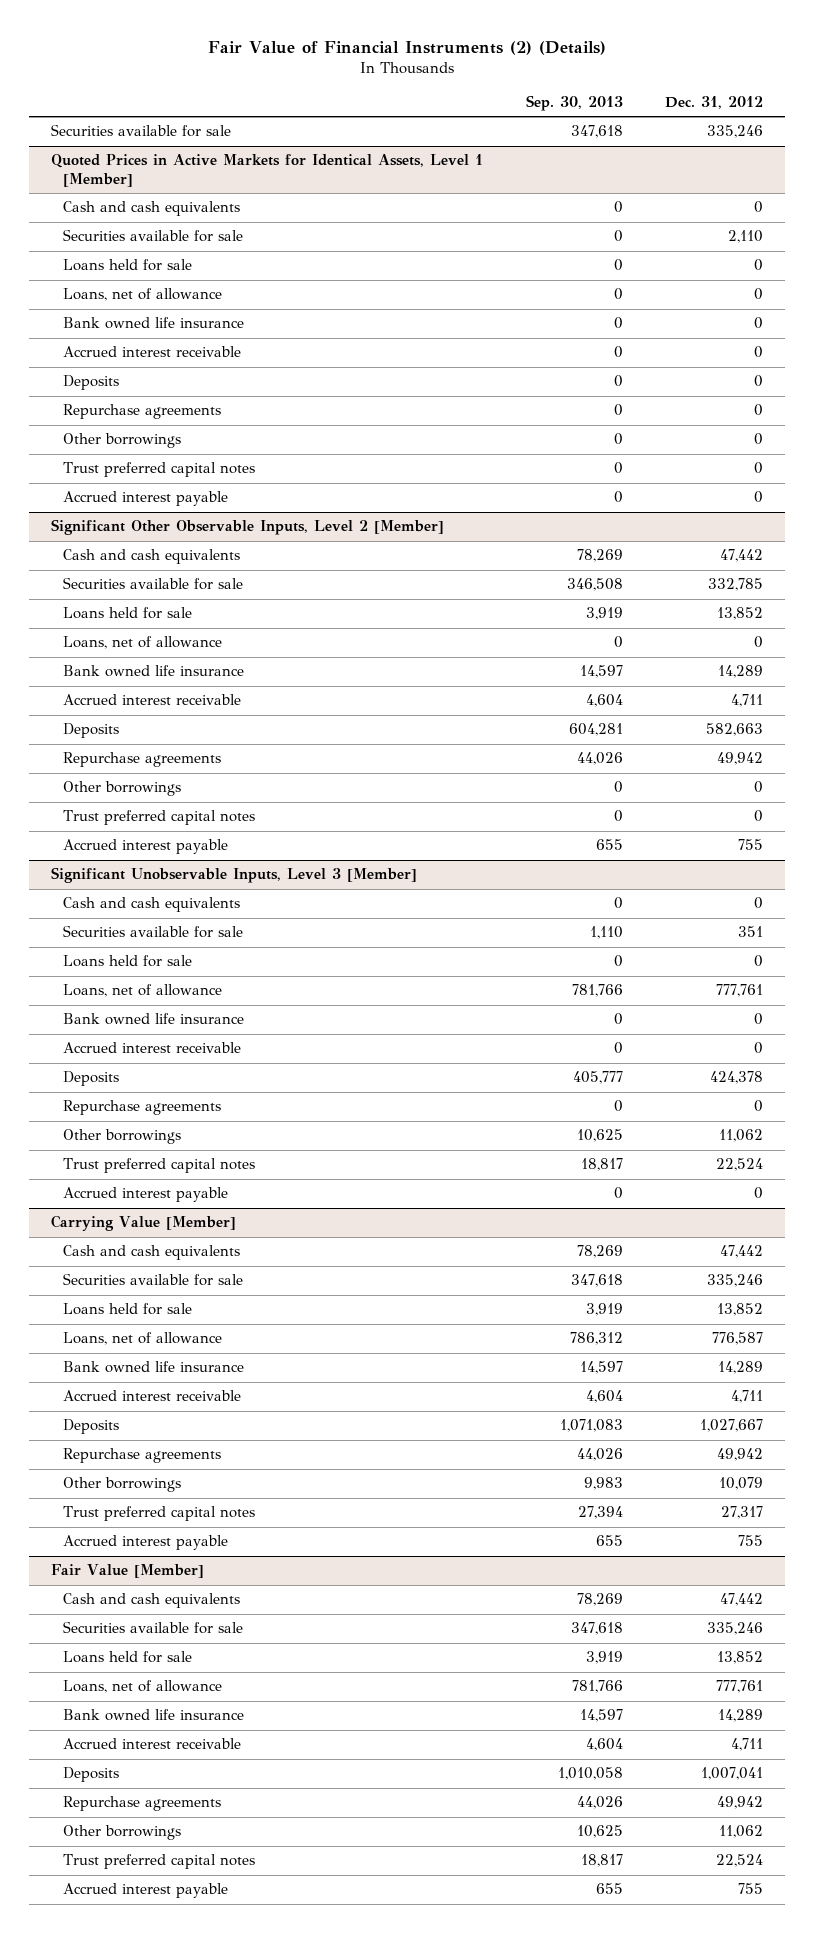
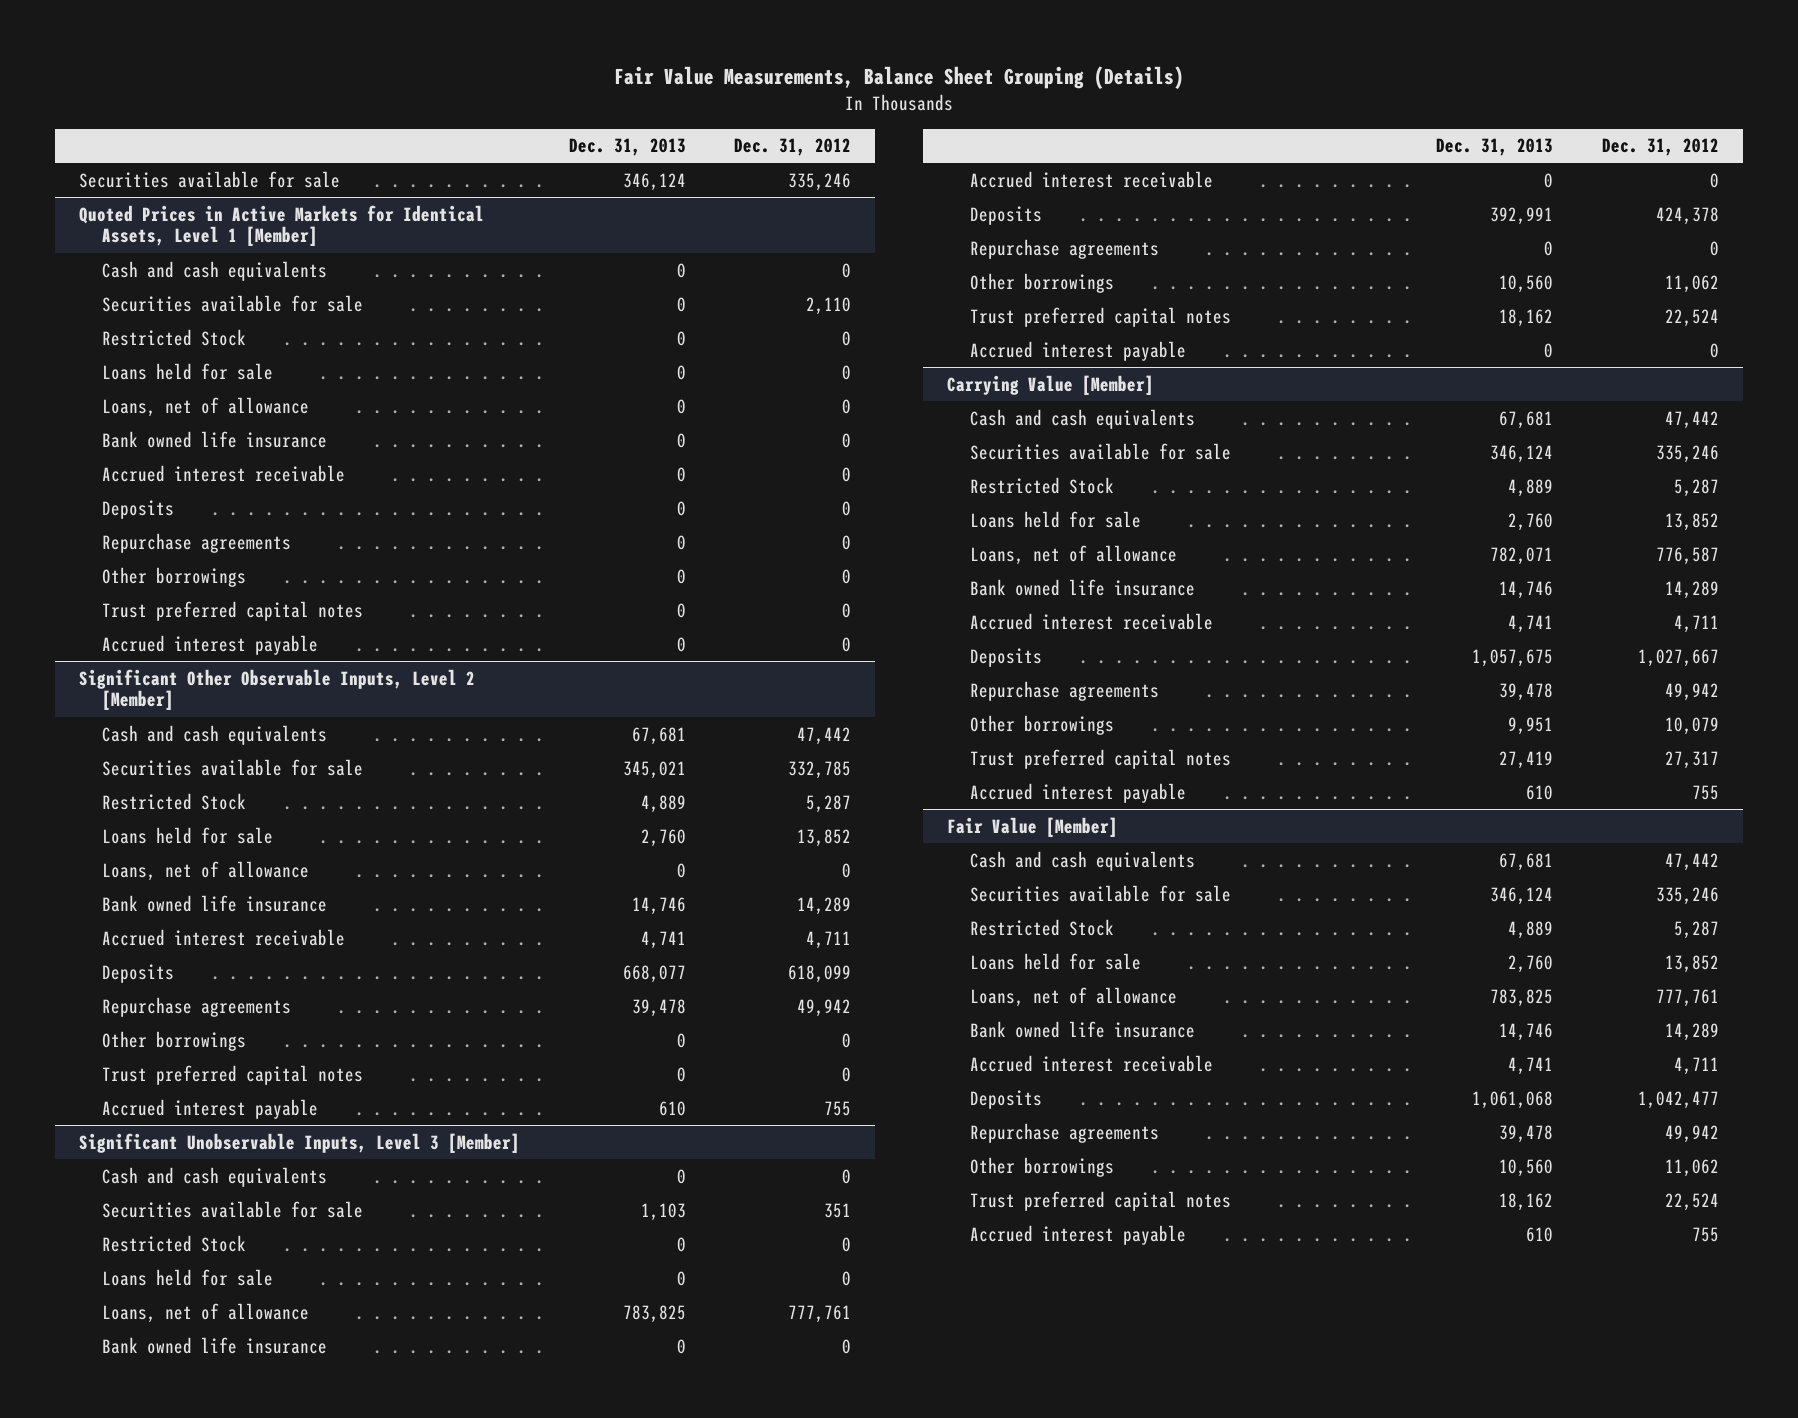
[208,40,607,55] Fair Value of Financial Instruments (2) (Details) -> [614,66,1185,90] Fair Value Measurements, Balance Sheet Grouping (Details)
[525,95,623,112] Sep. 30, 2013 -> none
none -> [568,138,686,157] Dec. 31, 2013
none -> [102,328,247,346] Restricted Stock
none -> [102,792,247,810] Restricted Stock
[706,723,764,737] 582,663 -> [788,964,852,983] 618,099
none -> [102,1234,247,1252] Restricted Stock
none -> [969,476,1114,494] Restricted Stock
none -> [969,918,1114,936] Restricted Stock
[701,1767,764,1781] 1,007,041 -> [1637,1090,1719,1109] 1,042,477

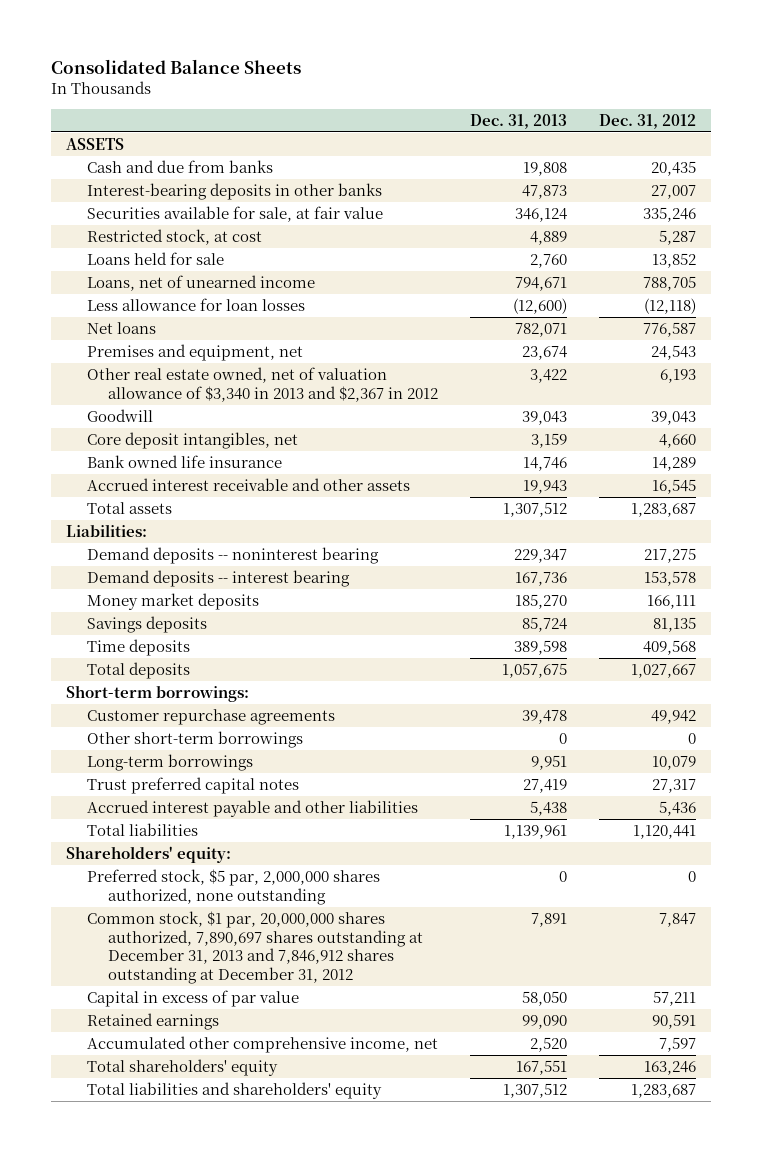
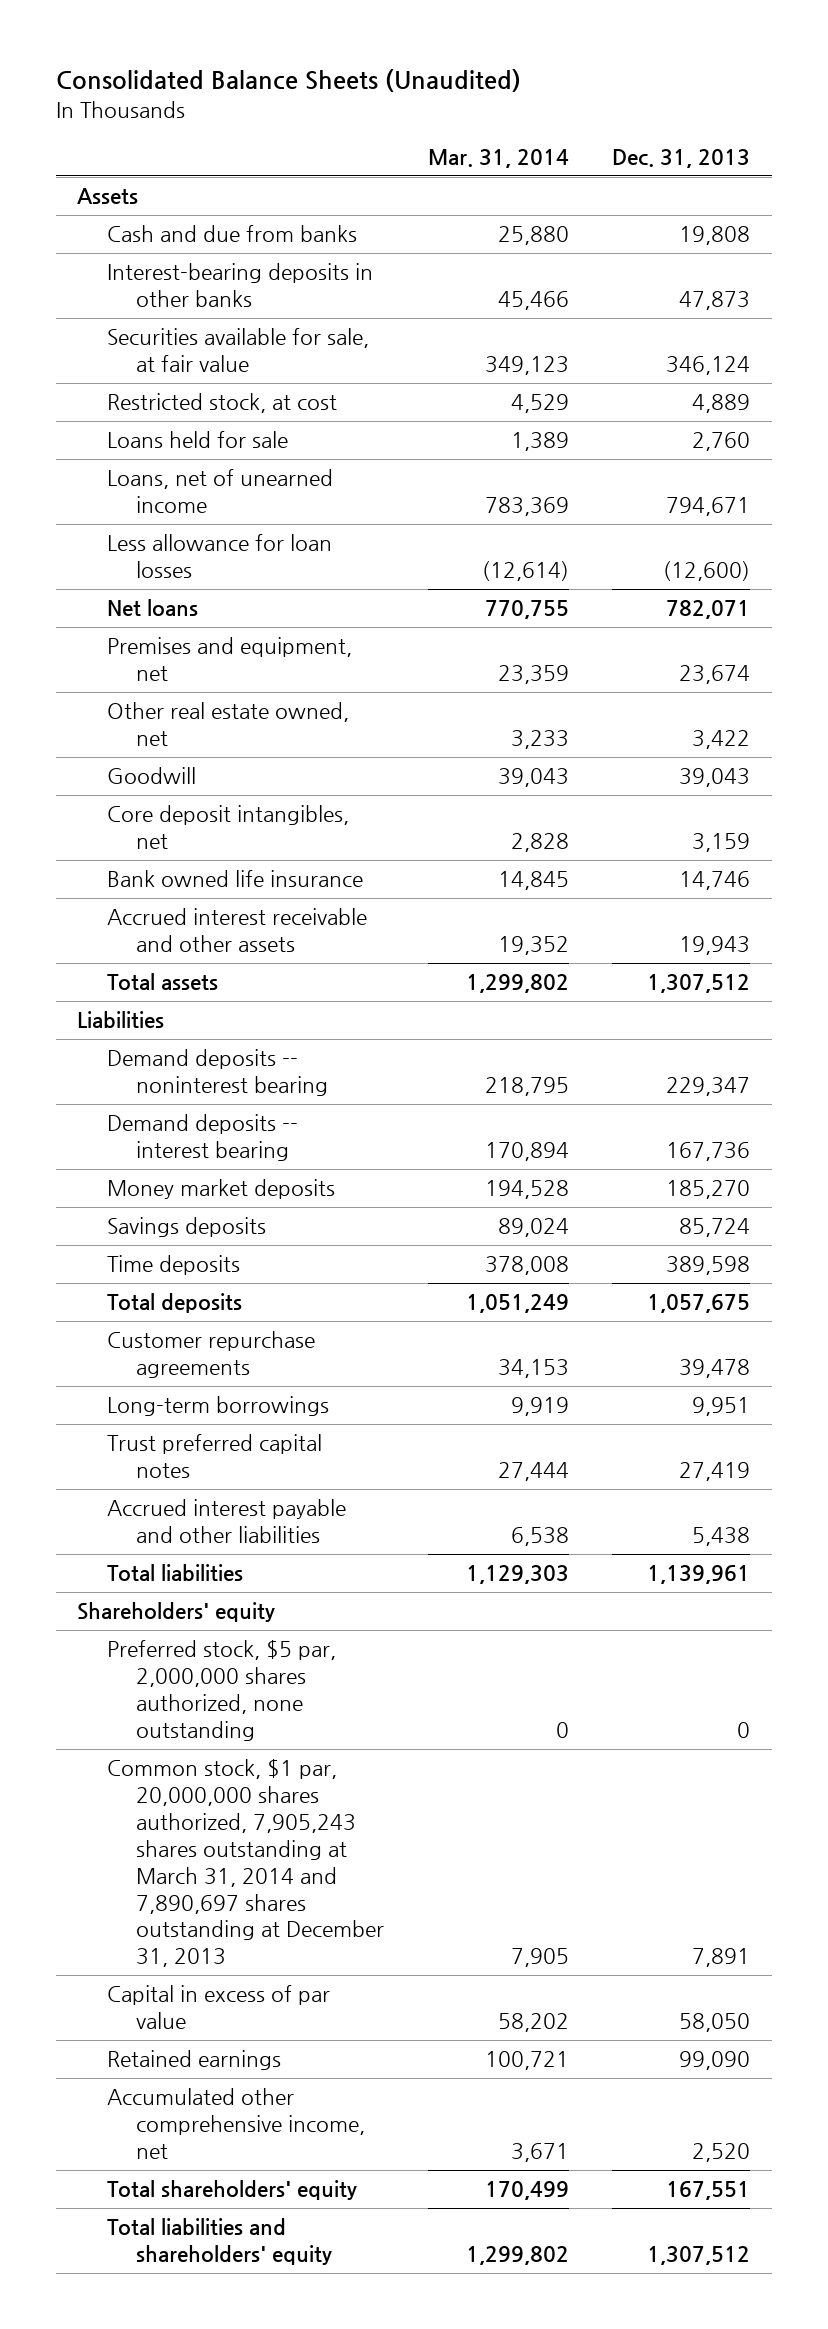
[50,58,301,74] Consolidated Balance Sheets -> [55,69,521,93] Consolidated Balance Sheets (Unaudited)
[598,113,696,129] Dec. 31, 2012 -> none
none -> [427,149,569,169] Mar. 31, 2014
[66,137,125,150] ASSETS -> [77,188,139,205] Assets
[87,366,438,402] Other real estate owned, net of valuation allowance of $3,340 in 2013 and $2,367 in 2012 -> [106,702,349,747] Other real estate owned, net
[66,523,148,537] Liabilities: -> [77,1011,165,1029] Liabilities
[66,684,250,702] Short-term borrowings: -> none
[87,730,304,748] Other short-term borrowings -> none
[66,845,232,863] Shareholders' equity: -> [77,1602,276,1623] Shareholders' equity
[87,910,423,985] Common stock, $1 par, 20,000,000 shares authorized, 7,890,697 shares outstanding at December 31, 2013 and 7,846,912 shares outstanding at December 31, 2012 -> [106,1759,385,1968] Common stock, $1 par, 20,000,000 shares authorized, 7,905,243 shares outstanding at March 31, 2014 and 7,890,697 shares outstanding at December 31, 2013

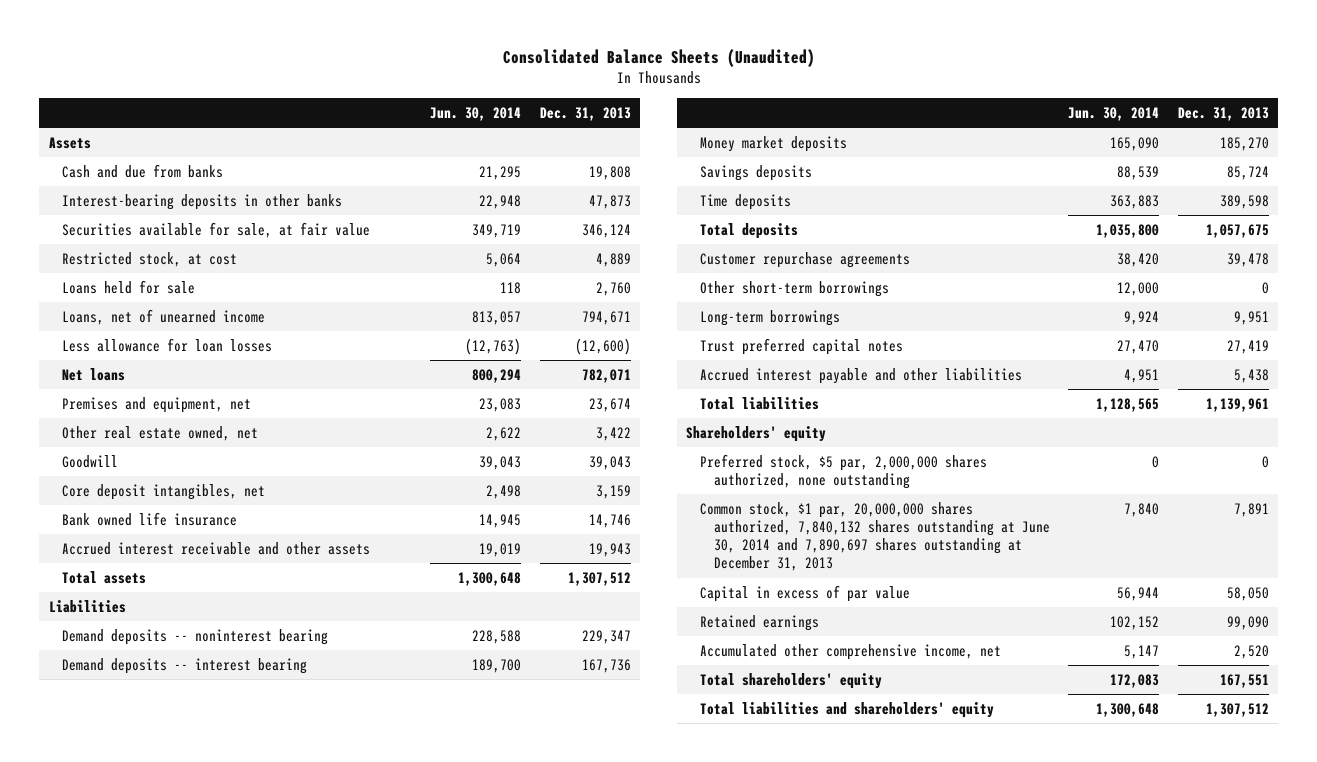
[427,149,569,169] Mar. 31, 2014 -> none
none -> [430,106,522,121] Jun. 30, 2014
none -> [700,280,890,297] Other short-term borrowings
[106,1759,385,1968] Common stock, $1 par, 20,000,000 shares authorized, 7,905,243 shares outstanding at March 31, 2014 and 7,890,697 shares outstanding at December 31, 2013 -> [700,501,1050,572] Common stock, $1 par, 20,000,000 shares authorized, 7,840,132 shares outstanding at June 30, 2014 and 7,890,697 shares outstanding at December 31, 2013

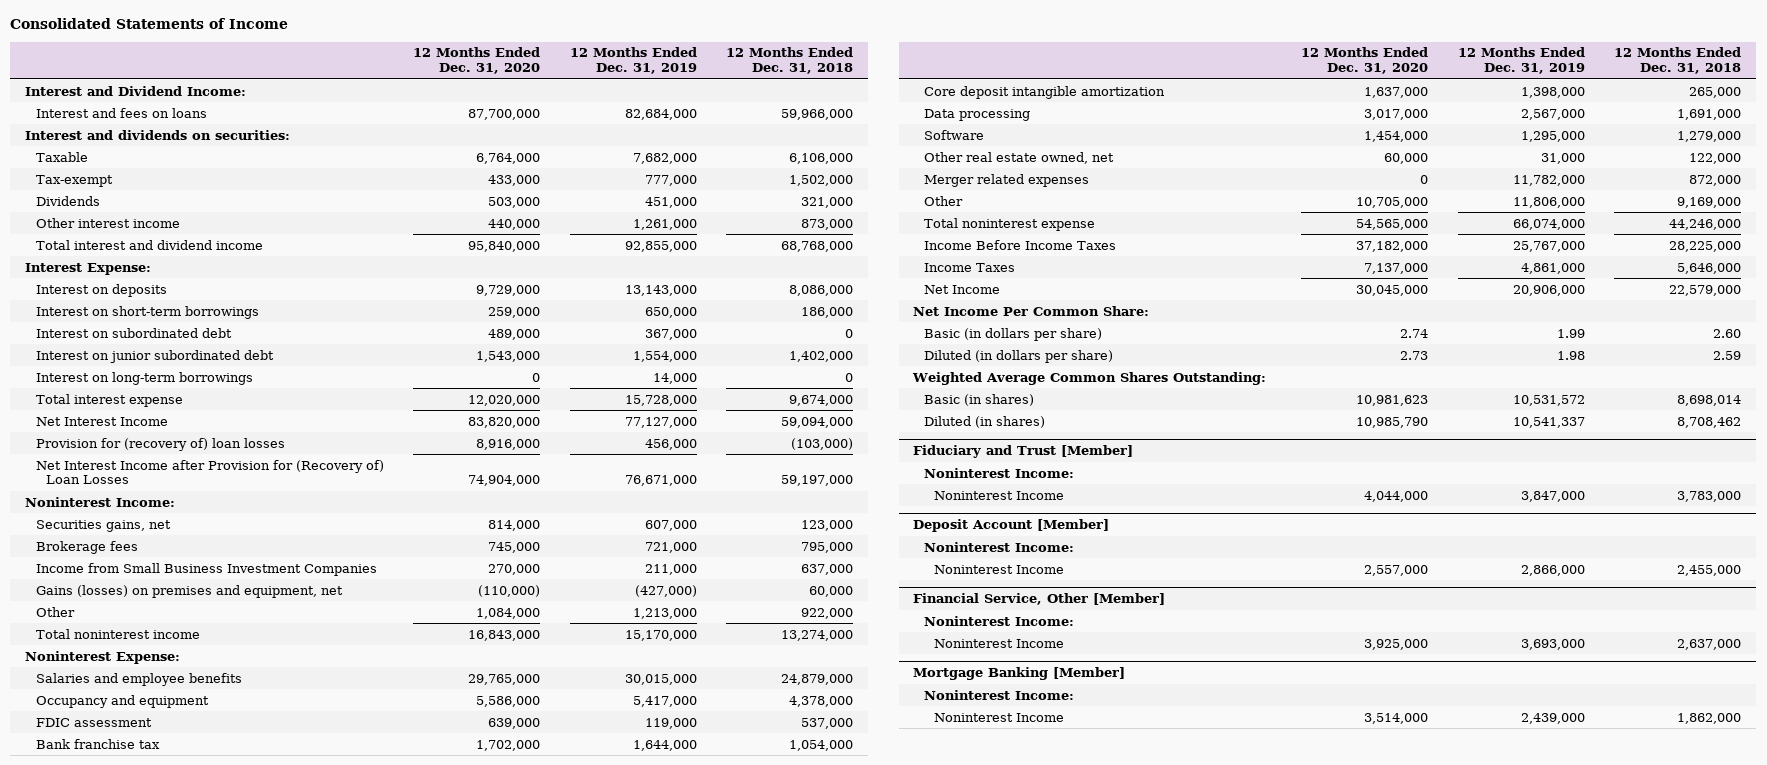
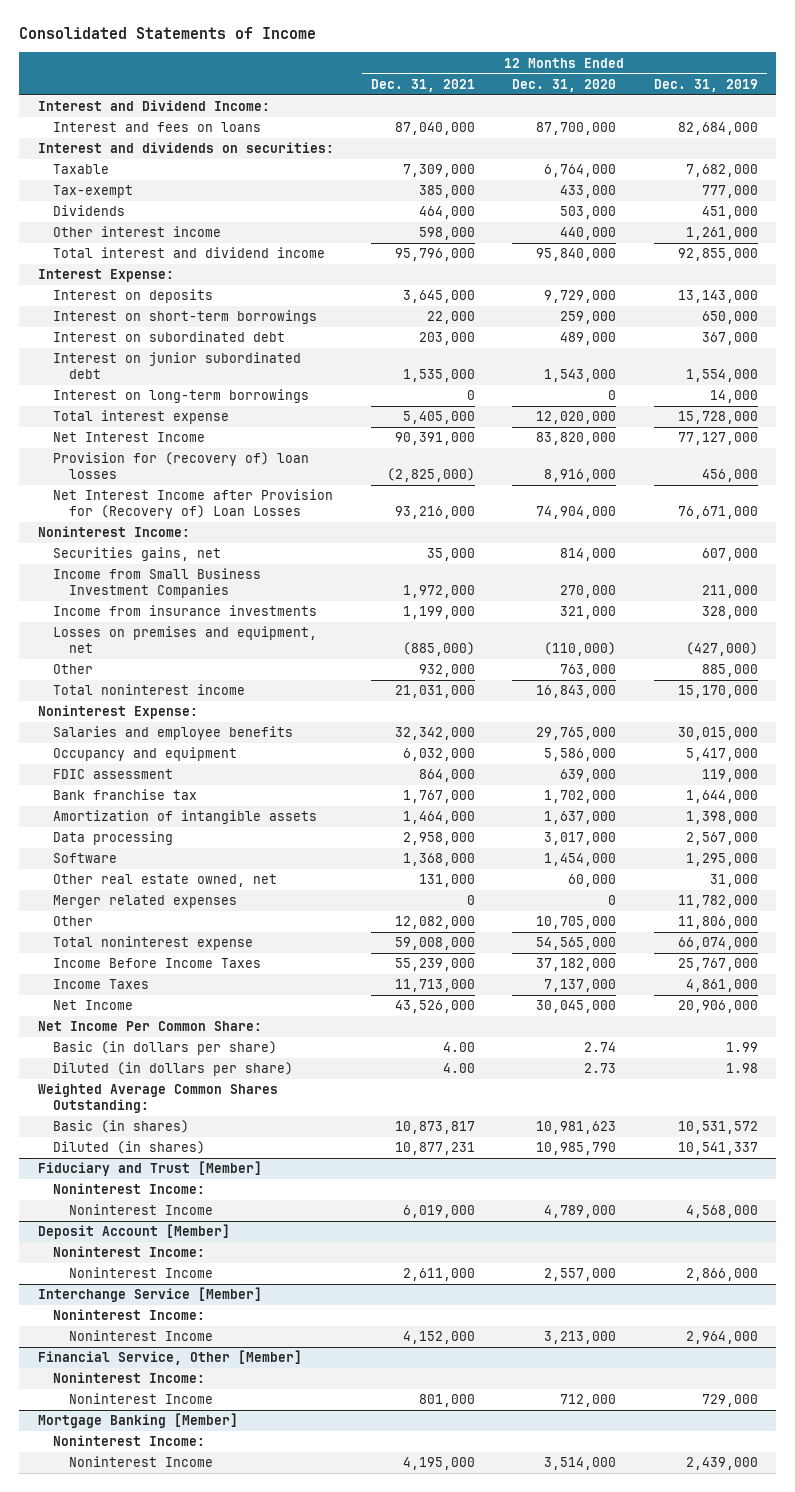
[726,47,854,74] 12 Months Ended Dec. 31, 2018 -> none
none -> [370,79,475,93] Dec. 31, 2021
[35,540,138,554] Brokerage fees -> none
none -> [53,605,318,617] Income from insurance investments
[35,584,343,598] Gains (losses) on premises and equipment, net -> [53,626,318,653] Losses on premises and equipment, net
[476,607,541,619] 1,084,000 -> [560,664,617,678] 763,000
[632,607,697,619] 1,213,000 -> [701,664,758,678] 885,000
[923,85,1165,99] Core deposit intangible amortization -> [53,810,318,825] Amortization of intangible assets
[1364,490,1429,502] 4,044,000 -> [544,1205,617,1219] 4,789,000
[1520,490,1585,502] 3,847,000 -> [685,1205,758,1219] 4,568,000
none -> [37,1287,262,1303] Interchange Service [Member]
none -> [53,1309,206,1321] Noninterest Income:
none -> [69,1330,214,1342] Noninterest Income
[1364,638,1429,650] 3,925,000 -> [560,1394,617,1408] 712,000
[1520,638,1585,650] 3,693,000 -> [701,1394,758,1408] 729,000

